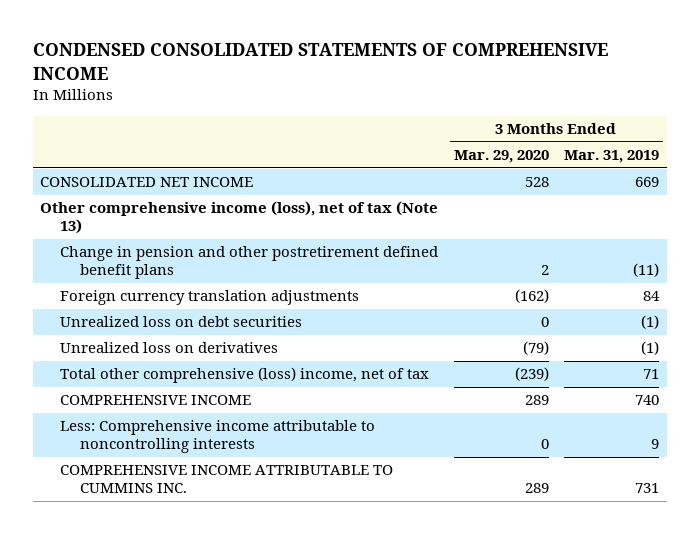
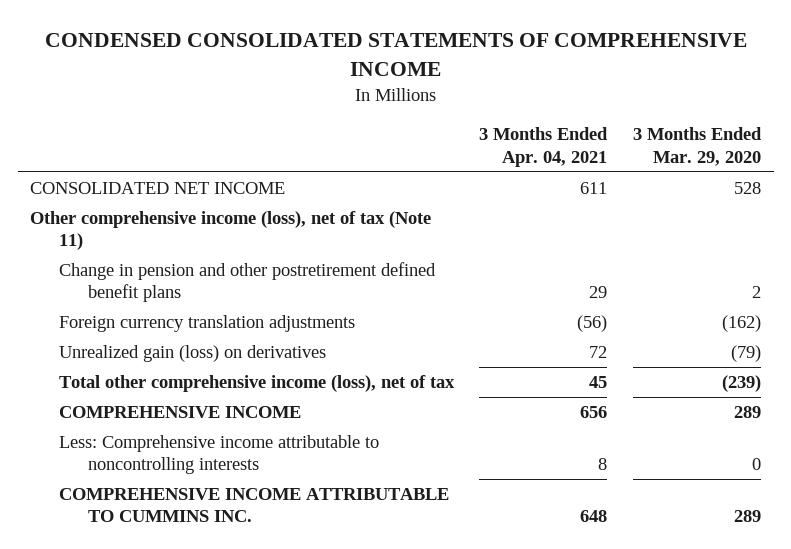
[564,150,660,164] Mar. 31, 2019 -> none
none -> [479,127,609,167] 3 Months Ended Apr. 04, 2021
[40,201,439,235] Other comprehensive income (loss), net of tax (Note 13) -> [30,211,432,251] Other comprehensive income (loss), net of tax (Note 11)
[59,316,302,328] Unrealized loss on debt securities -> none
[59,342,278,354] Unrealized loss on derivatives -> [59,345,327,363] Unrealized gain (loss) on derivatives
[59,367,429,384] Total other comprehensive (loss) income, net of tax -> [59,375,456,393] Total other comprehensive income (loss), net of tax

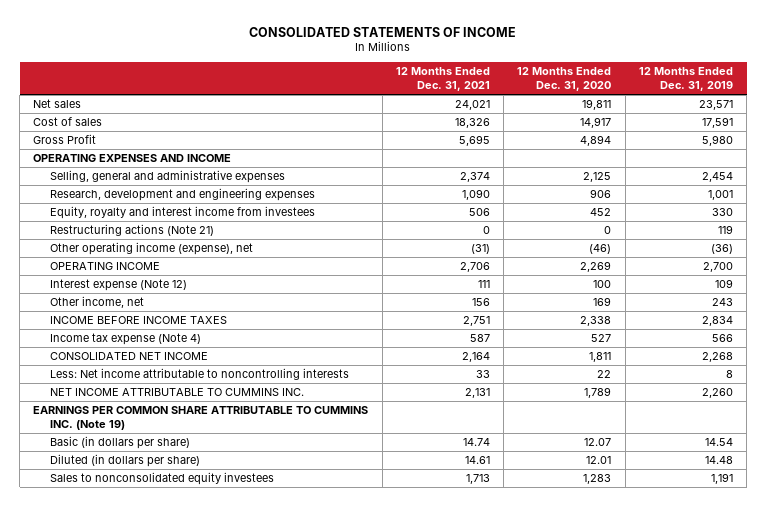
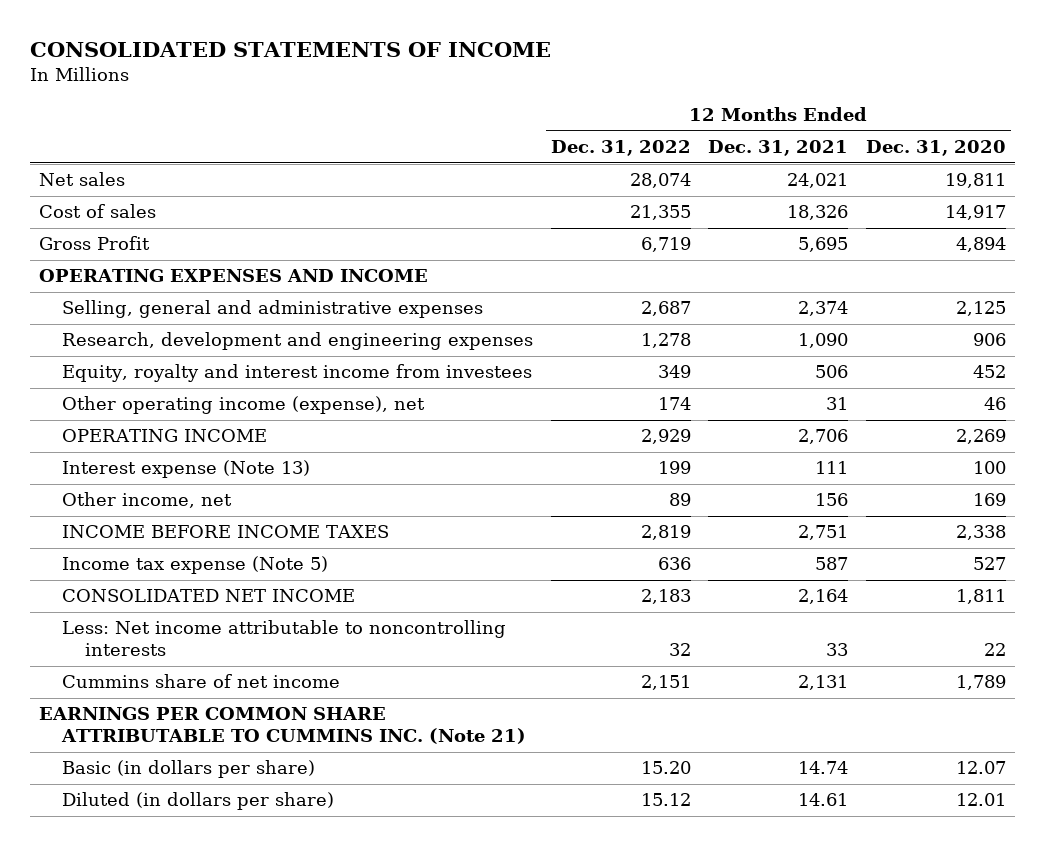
[638,67,733,92] 12 Months Ended Dec. 31, 2019 -> none
none -> [550,140,691,157] Dec. 31, 2022
[50,224,215,237] Restructuring actions (Note 21) -> none
[470,244,490,255] (31) -> [826,397,849,411] 31
[589,244,612,255] (46) -> [984,397,1007,411] 46
[50,279,188,292] Interest expense (Note 12) -> [61,460,310,479] Interest expense (Note 13)
[50,333,202,346] Income tax expense (Note 4) -> [61,556,328,575] Income tax expense (Note 5)
[50,388,305,397] NET INCOME ATTRIBUTABLE TO CUMMINS INC. -> [61,674,340,689] Cummins share of net income
[33,406,369,430] EARNINGS PER COMMON SHARE ATTRIBUTABLE TO CUMMINS INC. (Note 19) -> [38,707,526,745] EARNINGS PER COMMON SHARE ATTRIBUTABLE TO CUMMINS INC. (Note 21)
[50,472,275,486] Sales to nonconsolidated equity investees -> none

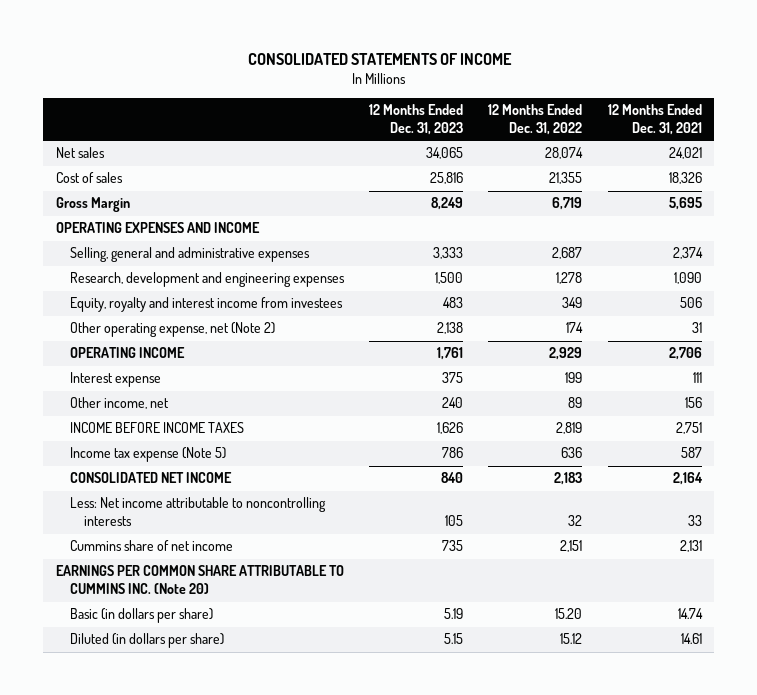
[866,140,1007,157] Dec. 31, 2020 -> none
none -> [369,103,464,135] 12 Months Ended Dec. 31, 2023
[38,236,150,251] Gross Profit -> [55,197,130,213] Gross Margin
[61,396,425,415] Other operating income (expense), net -> [69,322,275,338] Other operating expense, net (Note 2)
[61,460,310,479] Interest expense (Note 13) -> [69,372,161,388] Interest expense
[38,707,526,745] EARNINGS PER COMMON SHARE ATTRIBUTABLE TO CUMMINS INC. (Note 21) -> [55,565,344,595] EARNINGS PER COMMON SHARE ATTRIBUTABLE TO CUMMINS INC. (Note 20)

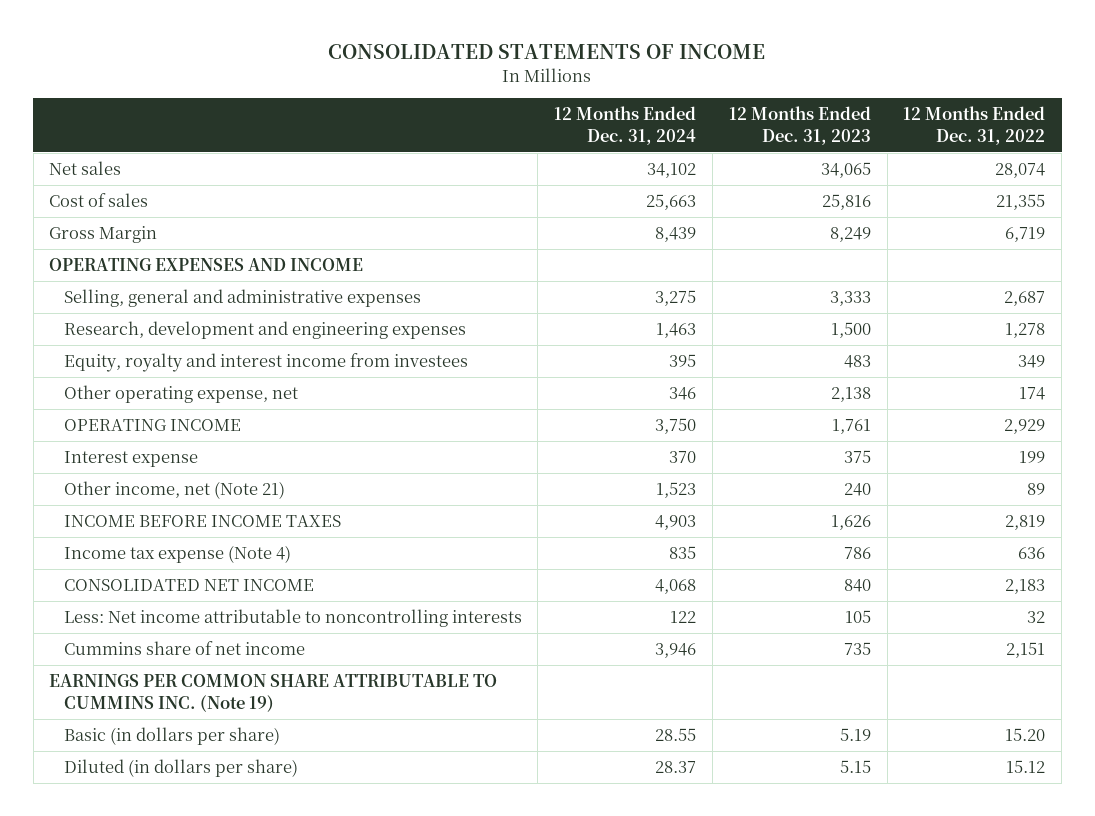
[607,103,702,135] 12 Months Ended Dec. 31, 2021 -> none
none -> [554,106,697,145] 12 Months Ended Dec. 31, 2024
[69,322,275,338] Other operating expense, net (Note 2) -> [63,385,298,404] Other operating expense, net
[69,397,169,410] Other income, net -> [63,481,285,500] Other income, net (Note 21)
[69,447,226,463] Income tax expense (Note 5) -> [63,545,291,564] Income tax expense (Note 4)
[55,565,344,595] EARNINGS PER COMMON SHARE ATTRIBUTABLE TO CUMMINS INC. (Note 20) -> [49,674,498,712] EARNINGS PER COMMON SHARE ATTRIBUTABLE TO CUMMINS INC. (Note 19)

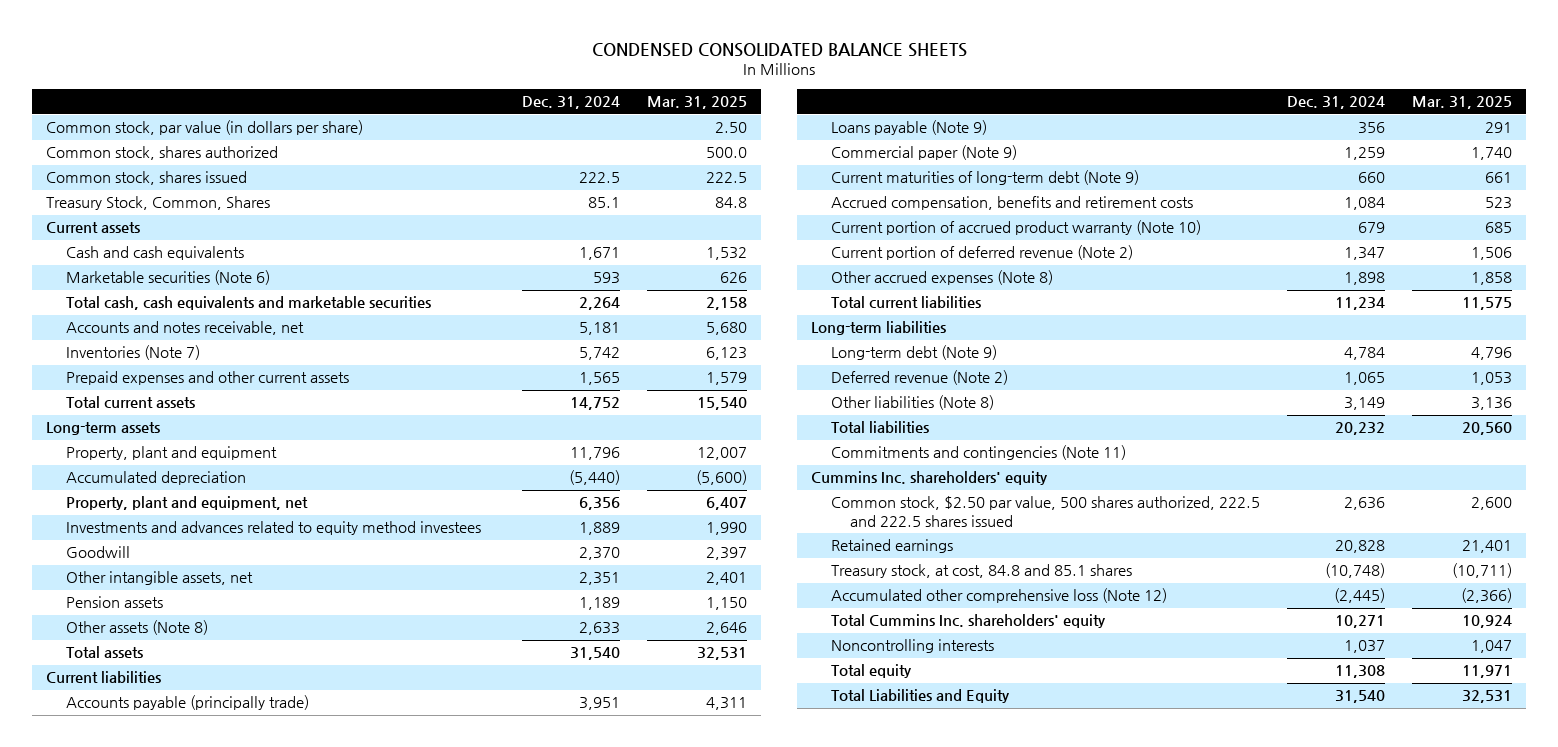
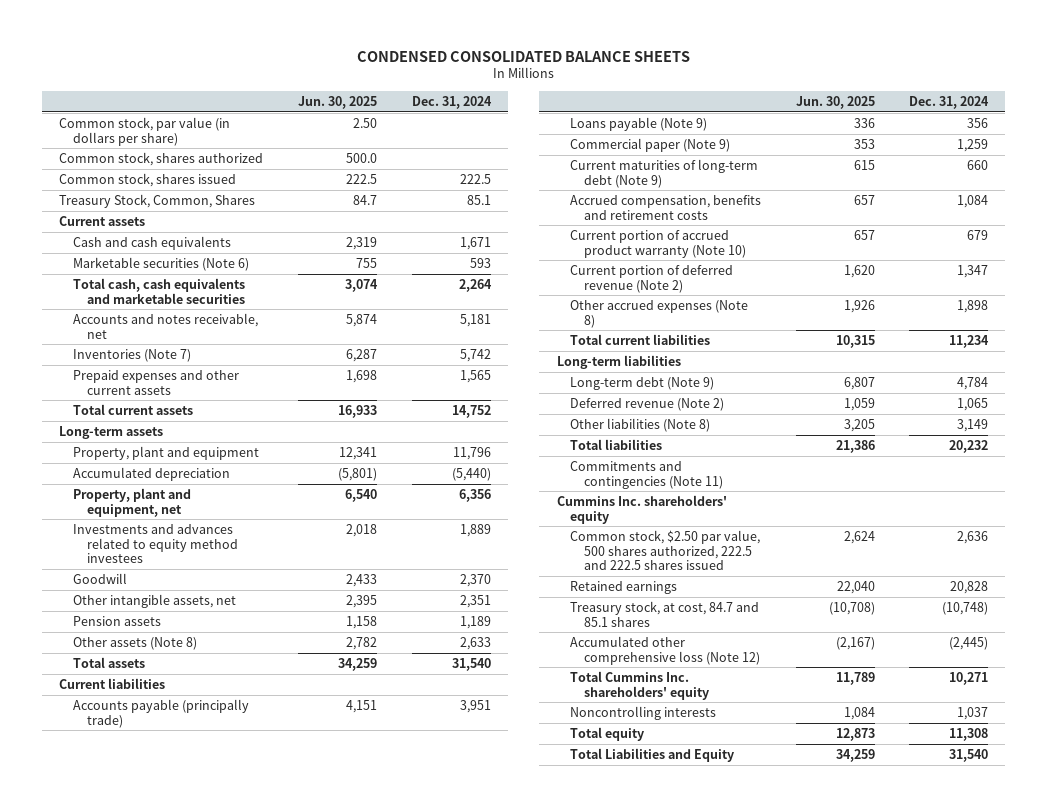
[647,96,748,110] Mar. 31, 2025 -> none
none -> [298,95,378,109] Jun. 30, 2025
[830,564,1132,579] Treasury stock, at cost, 84.8 and 85.1 shares -> [570,600,760,627] Treasury stock, at cost, 84.7 and 85.1 shares

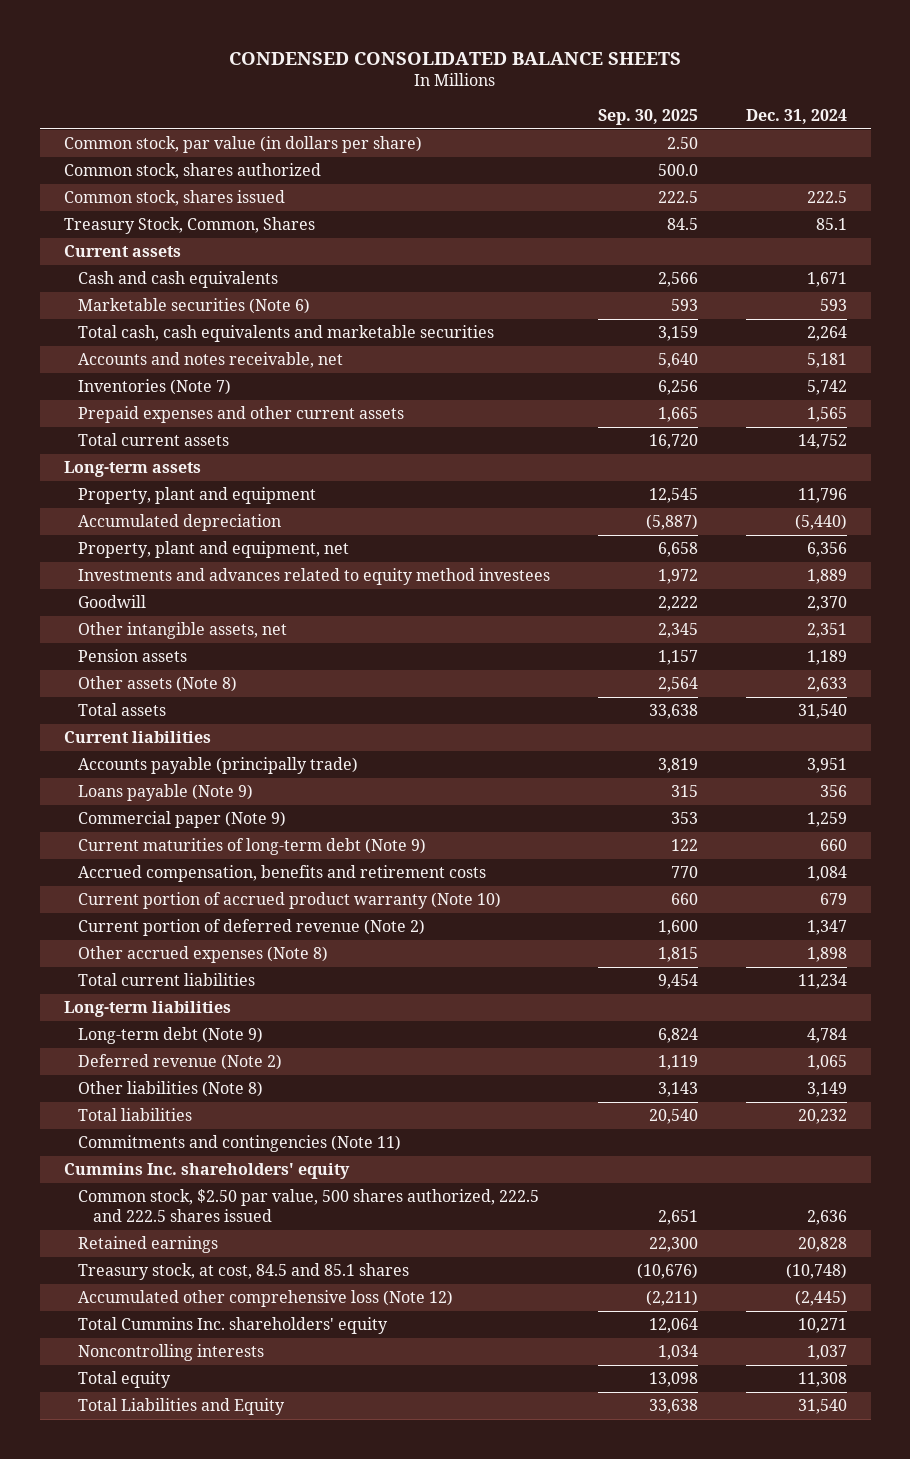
[298,95,378,109] Jun. 30, 2025 -> none
none -> [598,109,699,126] Sep. 30, 2025
[570,600,760,627] Treasury stock, at cost, 84.7 and 85.1 shares -> [78,1263,410,1281] Treasury stock, at cost, 84.5 and 85.1 shares

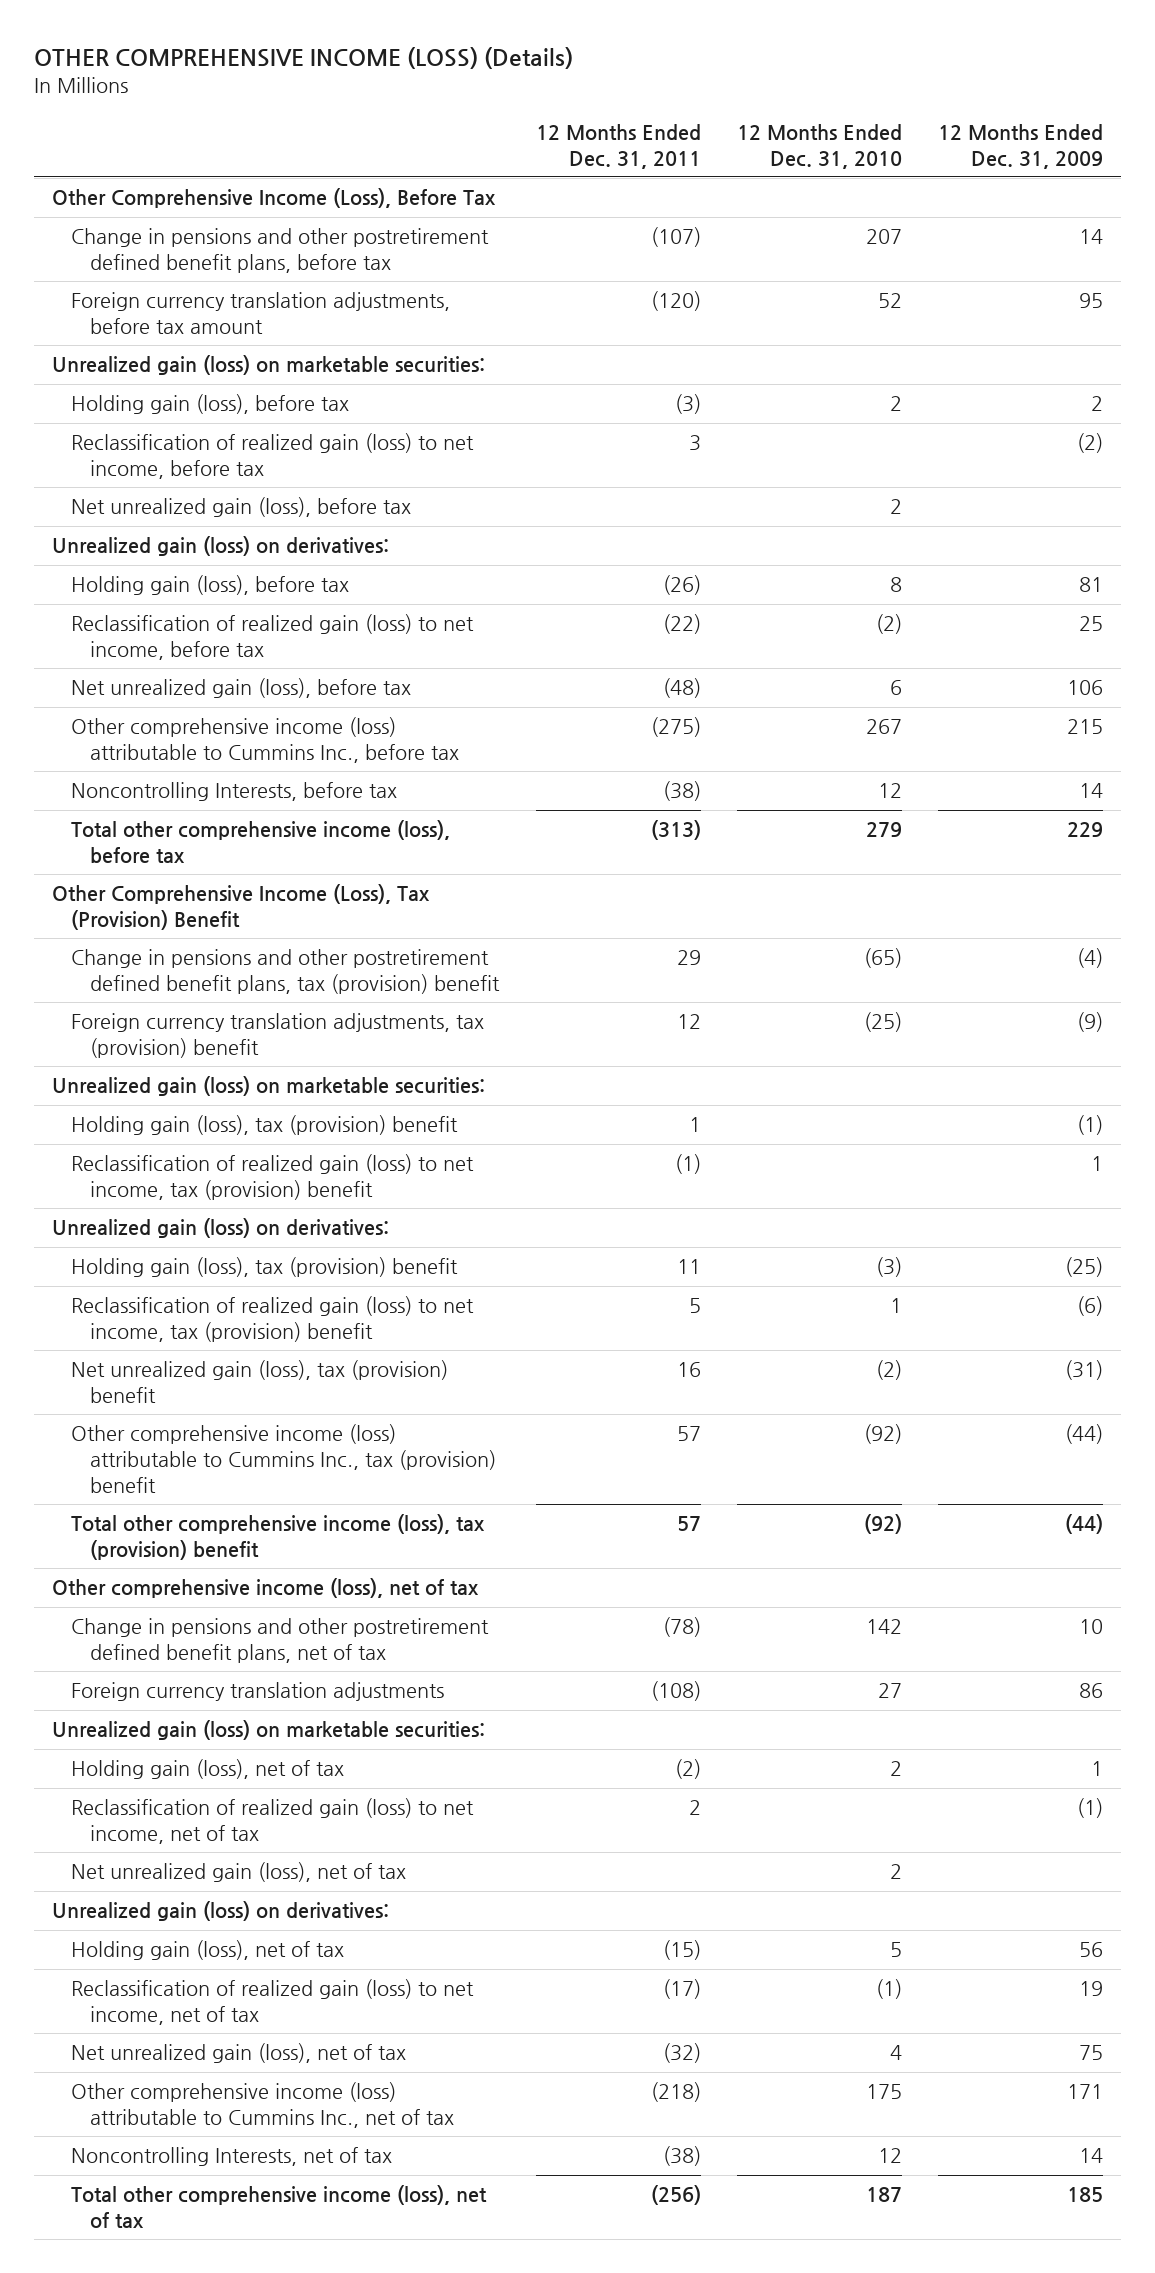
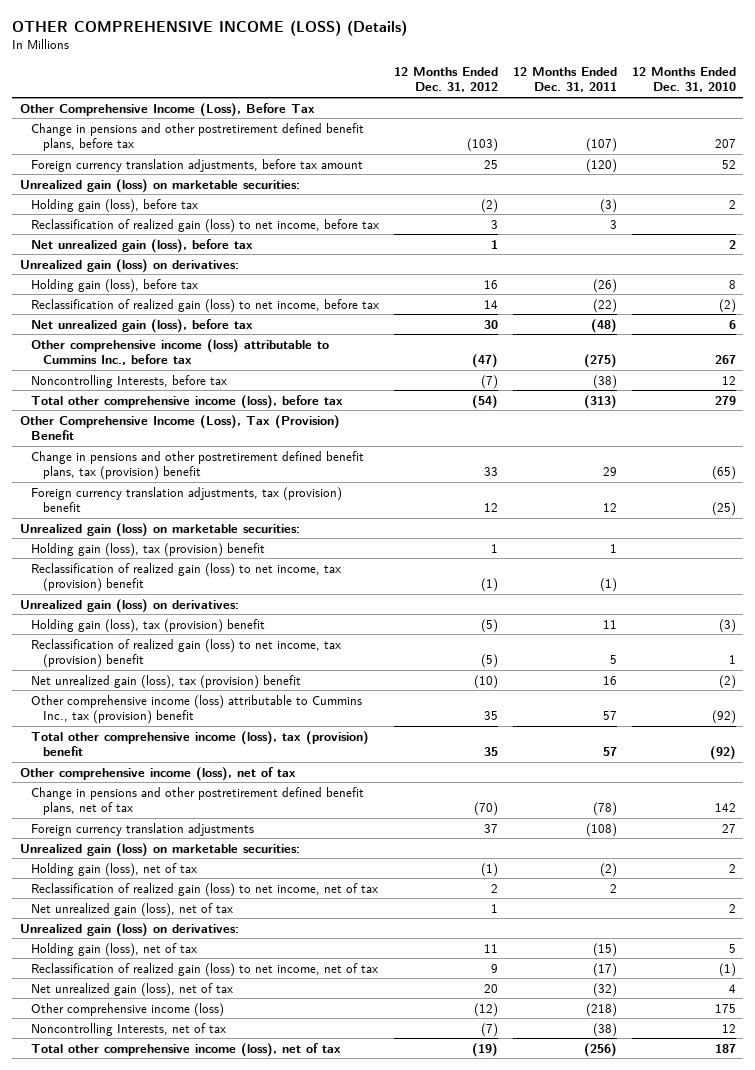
[938,123,1104,169] 12 Months Ended Dec. 31, 2009 -> none
none -> [394,67,499,93] 12 Months Ended Dec. 31, 2012
[71,2082,455,2129] Other comprehensive income (loss) attributable to Cummins Inc., net of tax -> [31,1002,225,1017] Other comprehensive income (loss)

